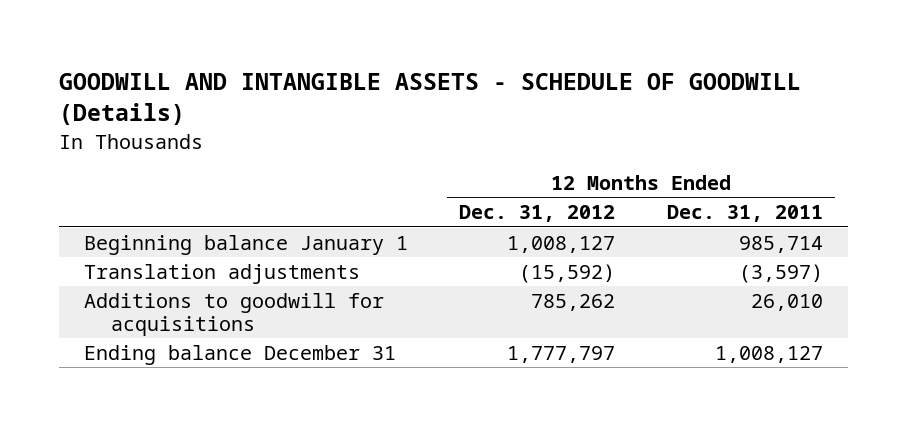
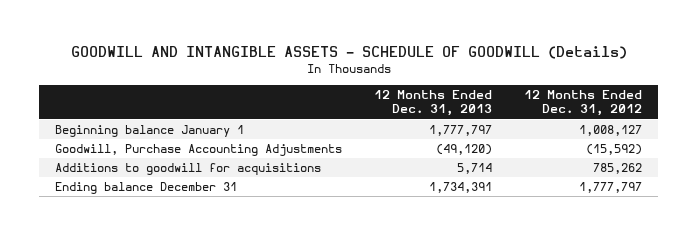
[666,205,823,223] Dec. 31, 2011 -> none
none -> [374,90,493,117] 12 Months Ended Dec. 31, 2013
[84,263,361,284] Translation adjustments -> [55,144,343,157] Goodwill, Purchase Accounting Adjustments

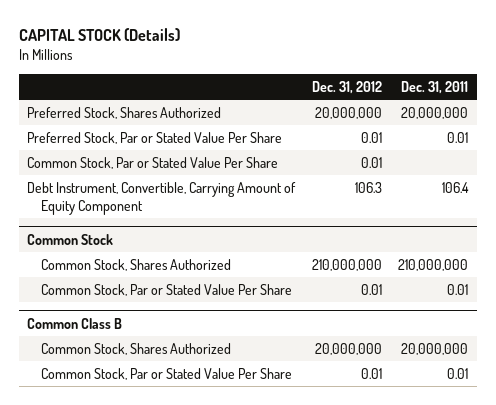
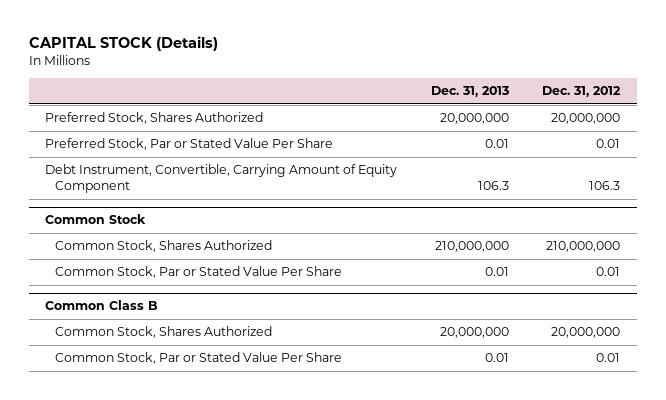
[401,80,469,94] Dec. 31, 2011 -> none
none -> [430,86,509,98] Dec. 31, 2013
[27,156,279,169] Common Stock, Par or Stated Value Per Share -> none

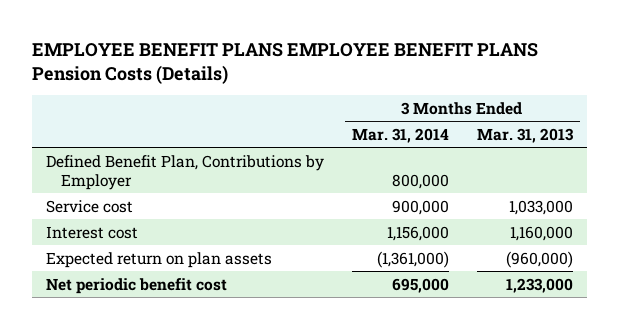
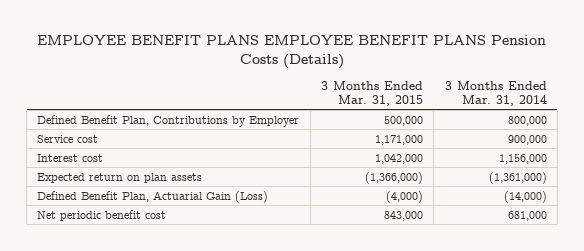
[476,127,574,143] Mar. 31, 2013 -> none
none -> [321,81,424,107] 3 Months Ended Mar. 31, 2015
none -> [37,190,269,203] Defined Benefit Plan, Actuarial Gain (Loss)
[391,277,449,293] 695,000 -> [507,210,547,221] 681,000

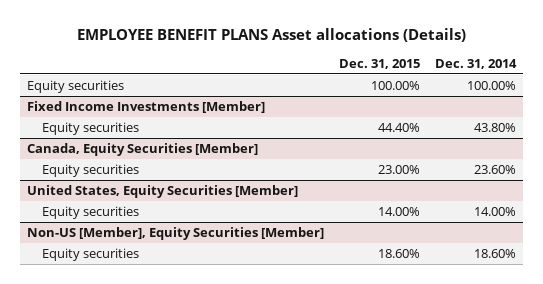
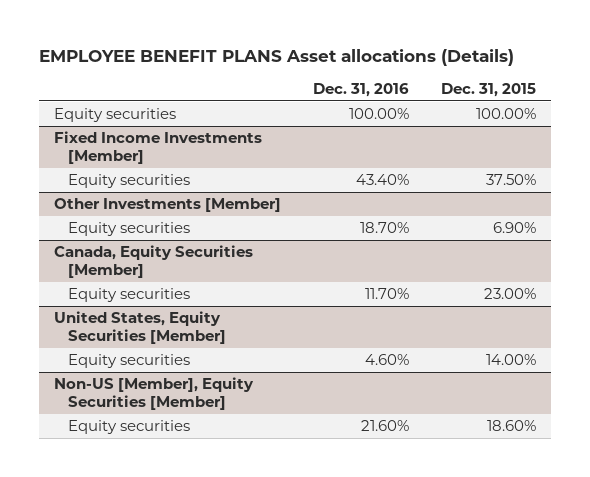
[434,59,517,70] Dec. 31, 2014 -> none
none -> [312,82,409,97] Dec. 31, 2016
[378,122,421,132] 44.40% -> [485,174,536,186] 37.50%
none -> [54,198,282,213] Other Investments [Member]
none -> [67,222,190,237] Equity securities

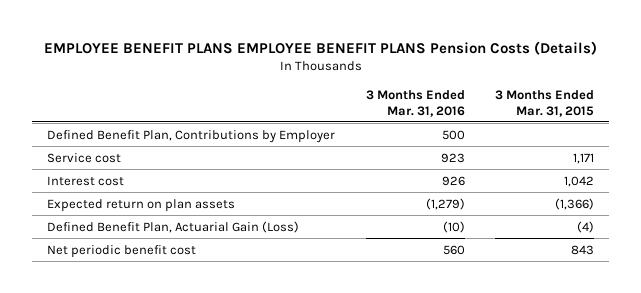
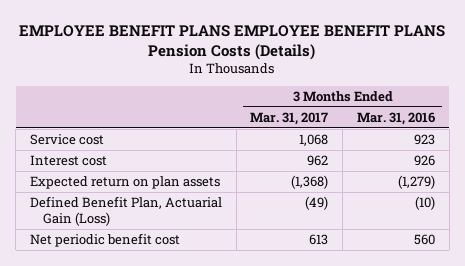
[494,89,594,117] 3 Months Ended Mar. 31, 2015 -> none
none -> [250,111,329,125] Mar. 31, 2017
[47,129,336,143] Defined Benefit Plan, Contributions by Employer -> none

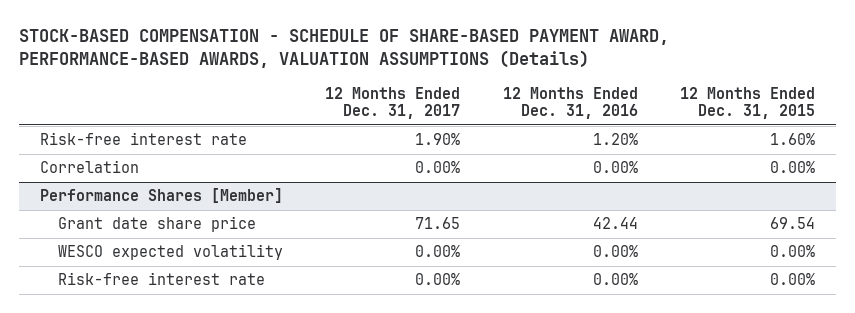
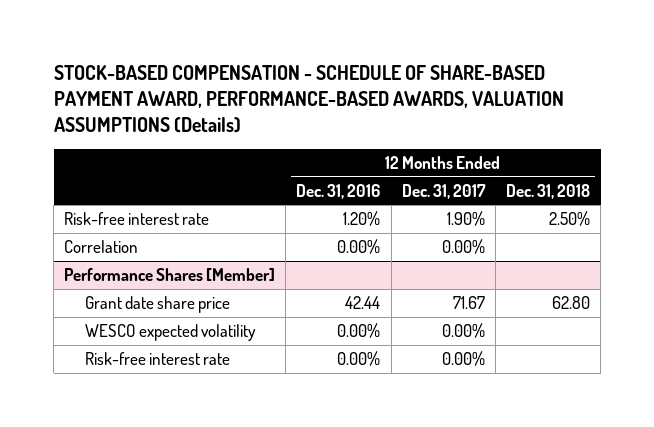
[679,87,815,120] 12 Months Ended Dec. 31, 2015 -> none
none -> [506,183,591,199] Dec. 31, 2018
[415,217,461,230] 71.65 -> [452,296,485,310] 71.67

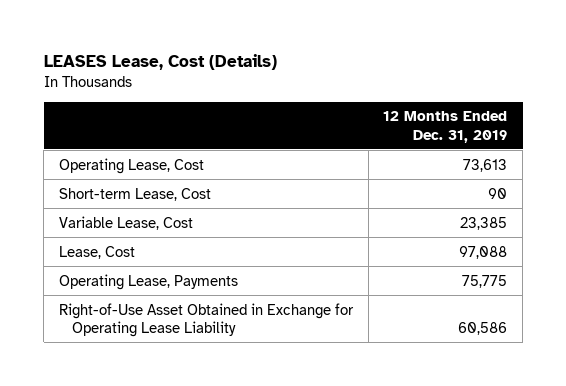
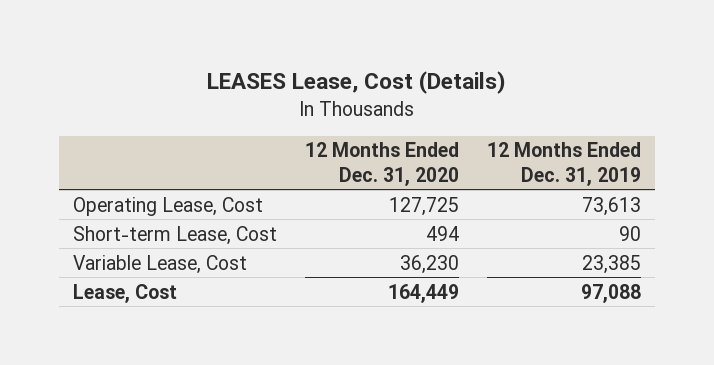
none -> [304,142,459,186] 12 Months Ended Dec. 31, 2020
[58,273,238,290] Operating Lease, Payments -> none
[58,302,354,337] Right-of-Use Asset Obtained in Exchange for Operating Lease Liability -> none

